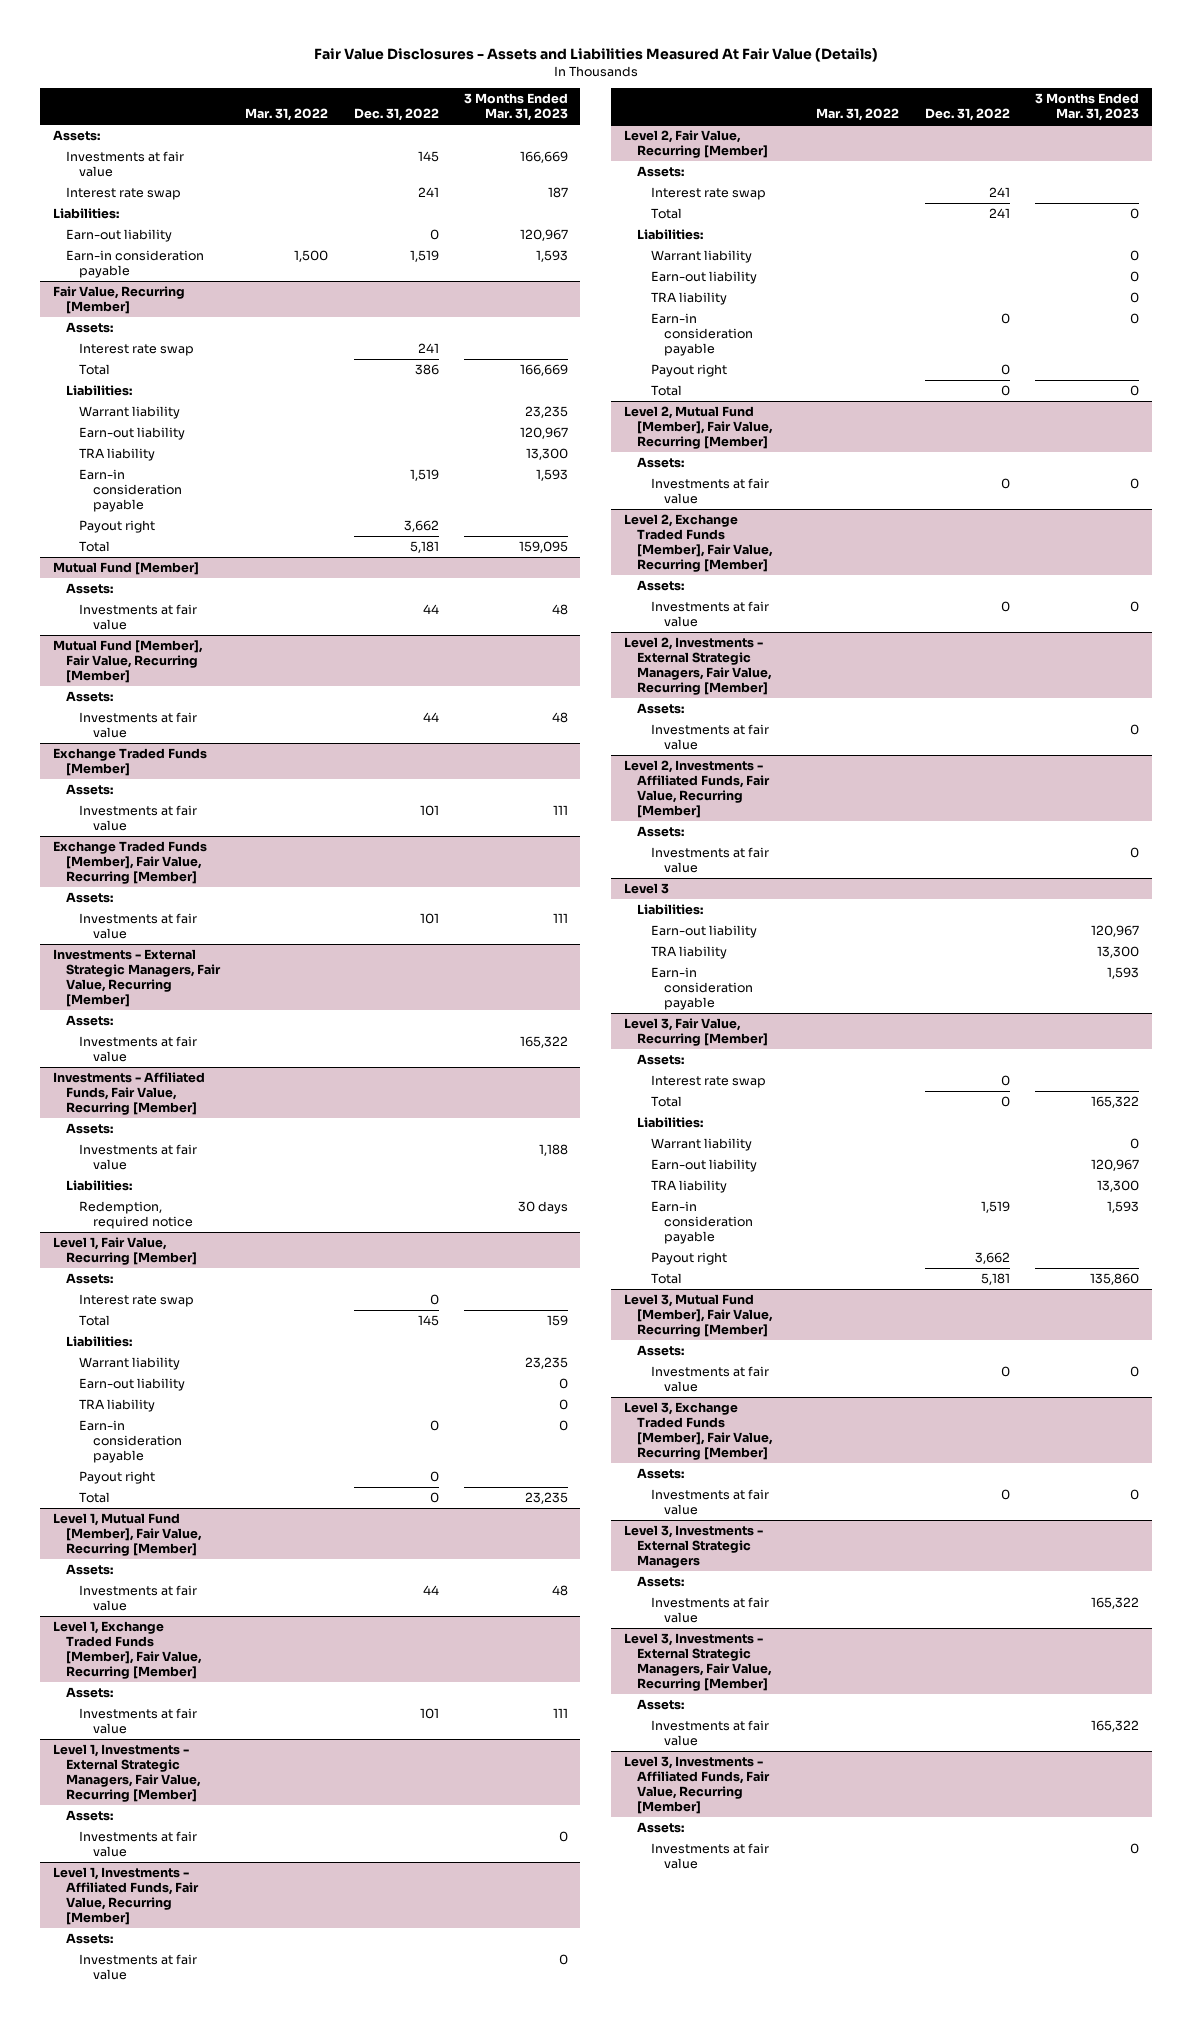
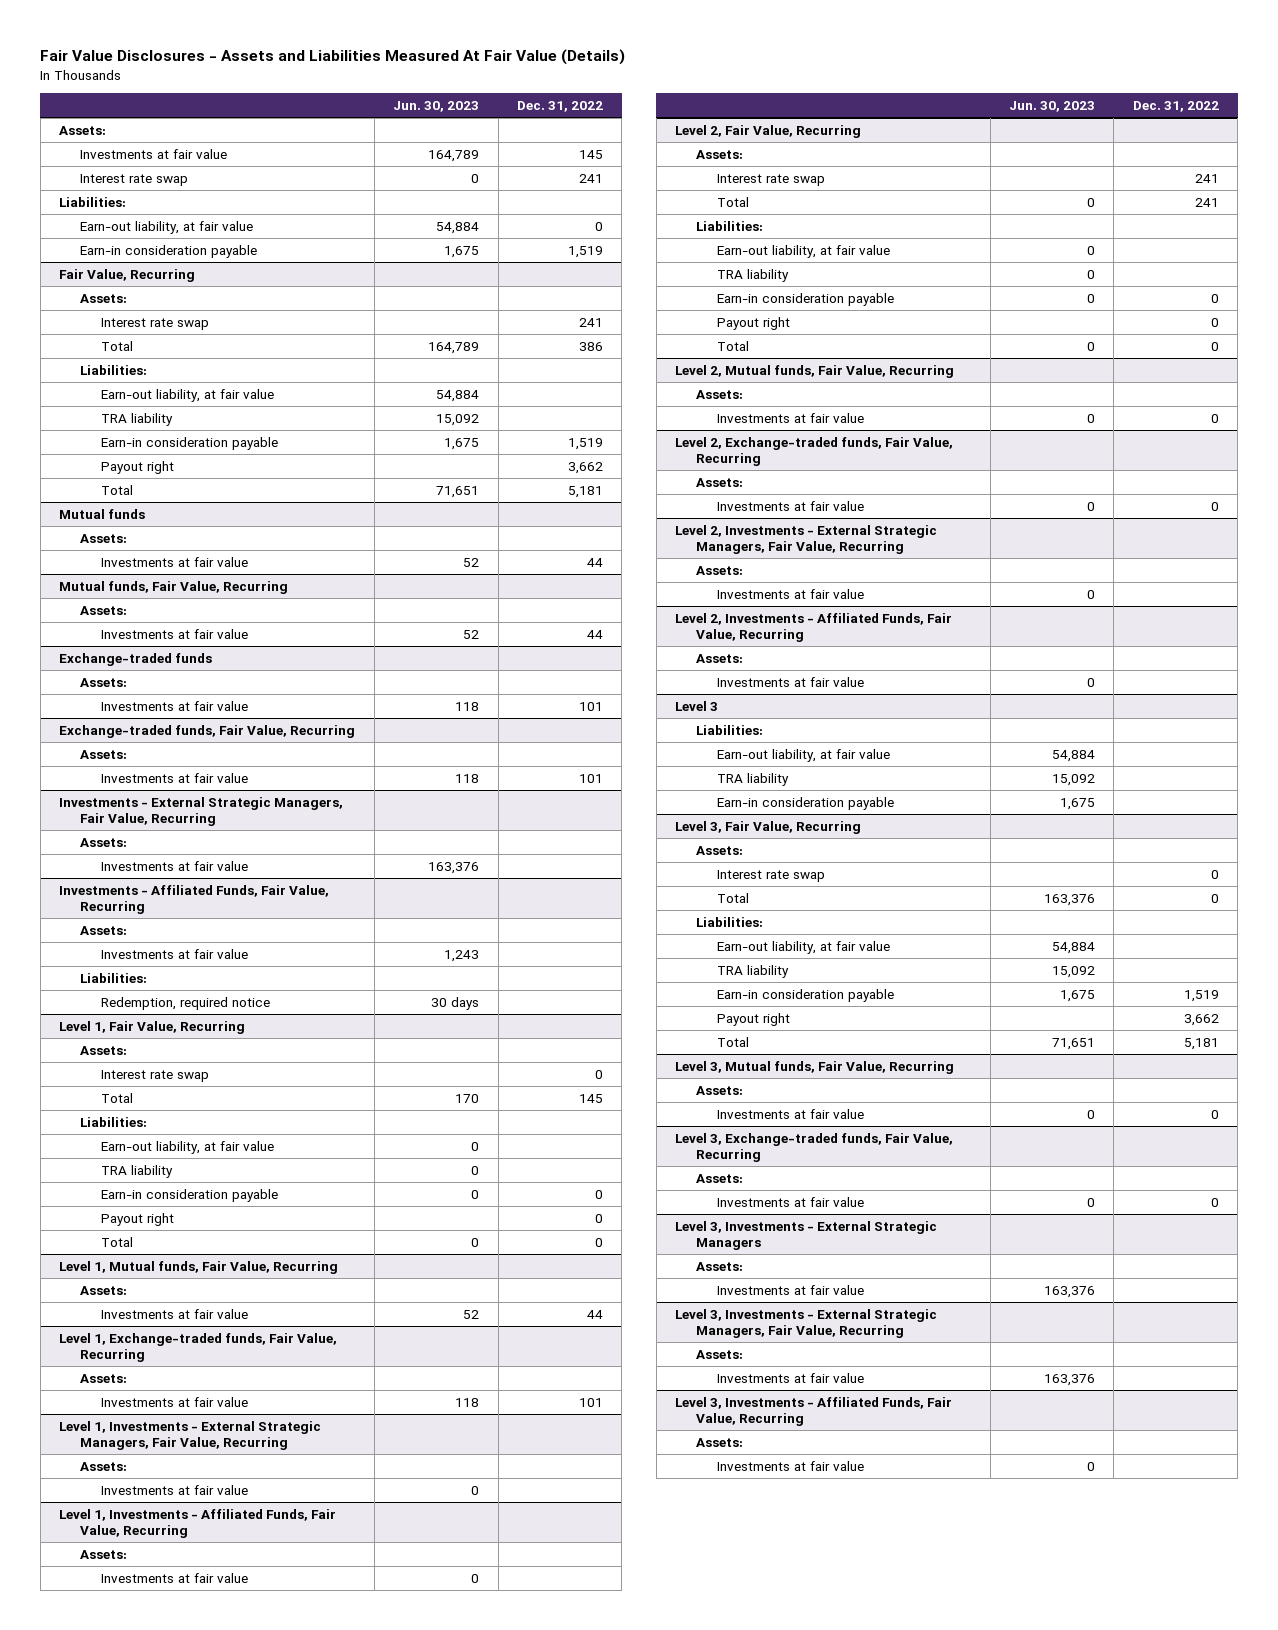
[245,108,329,122] Mar. 31, 2022 -> none
[463,93,568,122] 3 Months Ended Mar. 31, 2023 -> none
none -> [393,101,480,113] Jun. 30, 2023
[66,229,173,243] Earn-out liability -> [80,220,254,234] Earn-out liability, at fair value
[52,286,185,315] Fair Value, Recurring [Member] -> [59,268,196,282] Fair Value, Recurring
[79,406,181,420] Warrant liability -> none
[79,427,186,441] Earn-out liability -> [100,388,274,402] Earn-out liability, at fair value
[52,562,199,576] Mutual Fund [Member] -> [59,508,146,519] Mutual funds
[52,640,203,683] Mutual Fund [Member], Fair Value, Recurring [Member] -> [59,580,289,594] Mutual funds, Fair Value, Recurring
[52,748,207,777] Exchange Traded Funds [Member] -> [59,652,213,666] Exchange-traded funds
[52,841,207,884] Exchange Traded Funds [Member], Fair Value, Recurring [Member] -> [59,724,356,738] Exchange-traded funds, Fair Value, Recurring
[52,949,222,1007] Investments - External Strategic Managers, Fair Value, Recurring [Member] -> [59,796,344,826] Investments - External Strategic Managers, Fair Value, Recurring
[52,1072,205,1115] Investments - Affiliated Funds, Fair Value, Recurring [Member] -> [59,884,330,914] Investments - Affiliated Funds, Fair Value, Recurring
[52,1237,198,1266] Level 1, Fair Value, Recurring [Member] -> [59,1020,246,1034] Level 1, Fair Value, Recurring
[79,1357,181,1371] Warrant liability -> none
[79,1378,186,1392] Earn-out liability -> [100,1140,274,1154] Earn-out liability, at fair value
[52,1513,203,1556] Level 1, Mutual Fund [Member], Fair Value, Recurring [Member] -> [59,1260,339,1274] Level 1, Mutual funds, Fair Value, Recurring
[52,1621,203,1679] Level 1, Exchange Traded Funds [Member], Fair Value, Recurring [Member] -> [59,1332,338,1362] Level 1, Exchange-traded funds, Fair Value, Recurring
[52,1744,202,1802] Level 1, Investments - External Strategic Managers, Fair Value, Recurring [Member] -> [59,1420,322,1450] Level 1, Investments - External Strategic Managers, Fair Value, Recurring
[52,1867,200,1925] Level 1, Investments - Affiliated Funds, Fair Value, Recurring [Member] -> [59,1508,337,1538] Level 1, Investments - Affiliated Funds, Fair Value, Recurring
[623,130,769,159] Level 2, Fair Value, Recurring [Member] -> [675,124,862,138] Level 2, Fair Value, Recurring
[650,250,752,264] Warrant liability -> none
[650,271,757,285] Earn-out liability -> [716,244,890,258] Earn-out liability, at fair value
[623,406,774,449] Level 2, Mutual Fund [Member], Fair Value, Recurring [Member] -> [675,364,955,378] Level 2, Mutual funds, Fair Value, Recurring
[623,514,774,572] Level 2, Exchange Traded Funds [Member], Fair Value, Recurring [Member] -> [675,436,954,466] Level 2, Exchange-traded funds, Fair Value, Recurring
[623,637,773,695] Level 2, Investments - External Strategic Managers, Fair Value, Recurring [Member] -> [675,524,938,554] Level 2, Investments - External Strategic Managers, Fair Value, Recurring
[623,760,771,818] Level 2, Investments - Affiliated Funds, Fair Value, Recurring [Member] -> [675,612,953,642] Level 2, Investments - Affiliated Funds, Fair Value, Recurring
[650,925,757,939] Earn-out liability -> [716,748,890,762] Earn-out liability, at fair value
[623,1018,769,1047] Level 3, Fair Value, Recurring [Member] -> [675,820,862,834] Level 3, Fair Value, Recurring
[650,1138,752,1152] Warrant liability -> none
[650,1159,757,1173] Earn-out liability -> [716,940,890,954] Earn-out liability, at fair value
[623,1294,774,1337] Level 3, Mutual Fund [Member], Fair Value, Recurring [Member] -> [675,1060,955,1074] Level 3, Mutual funds, Fair Value, Recurring
[623,1402,774,1460] Level 3, Exchange Traded Funds [Member], Fair Value, Recurring [Member] -> [675,1132,954,1162] Level 3, Exchange-traded funds, Fair Value, Recurring
[623,1633,773,1691] Level 3, Investments - External Strategic Managers, Fair Value, Recurring [Member] -> [675,1308,938,1338] Level 3, Investments - External Strategic Managers, Fair Value, Recurring
[623,1756,771,1814] Level 3, Investments - Affiliated Funds, Fair Value, Recurring [Member] -> [675,1396,953,1426] Level 3, Investments - Affiliated Funds, Fair Value, Recurring

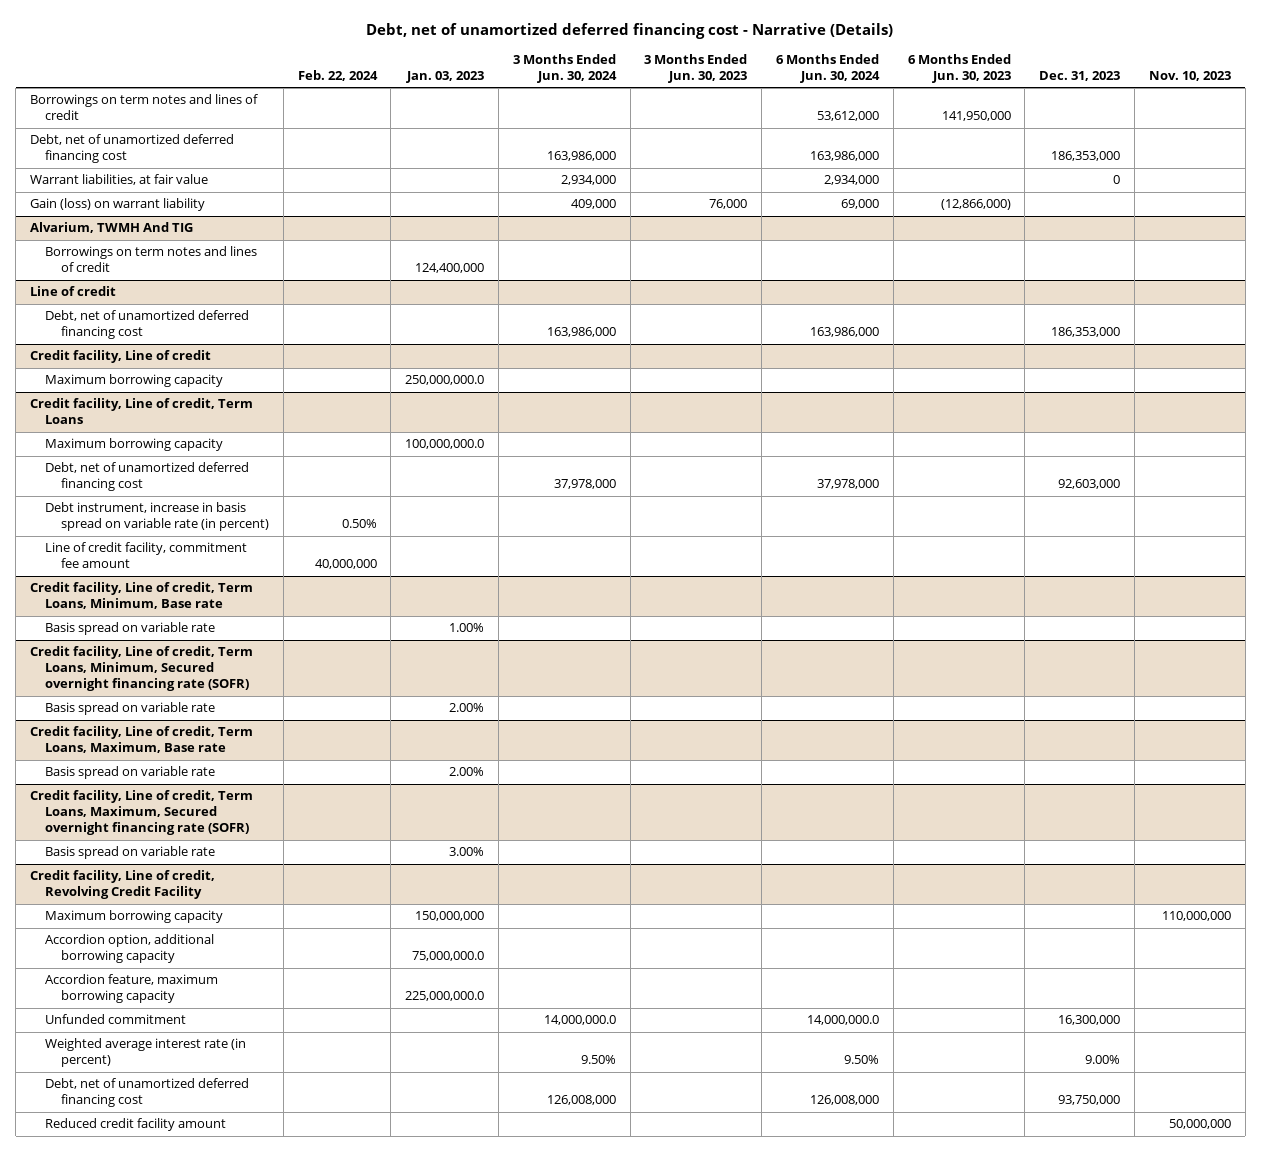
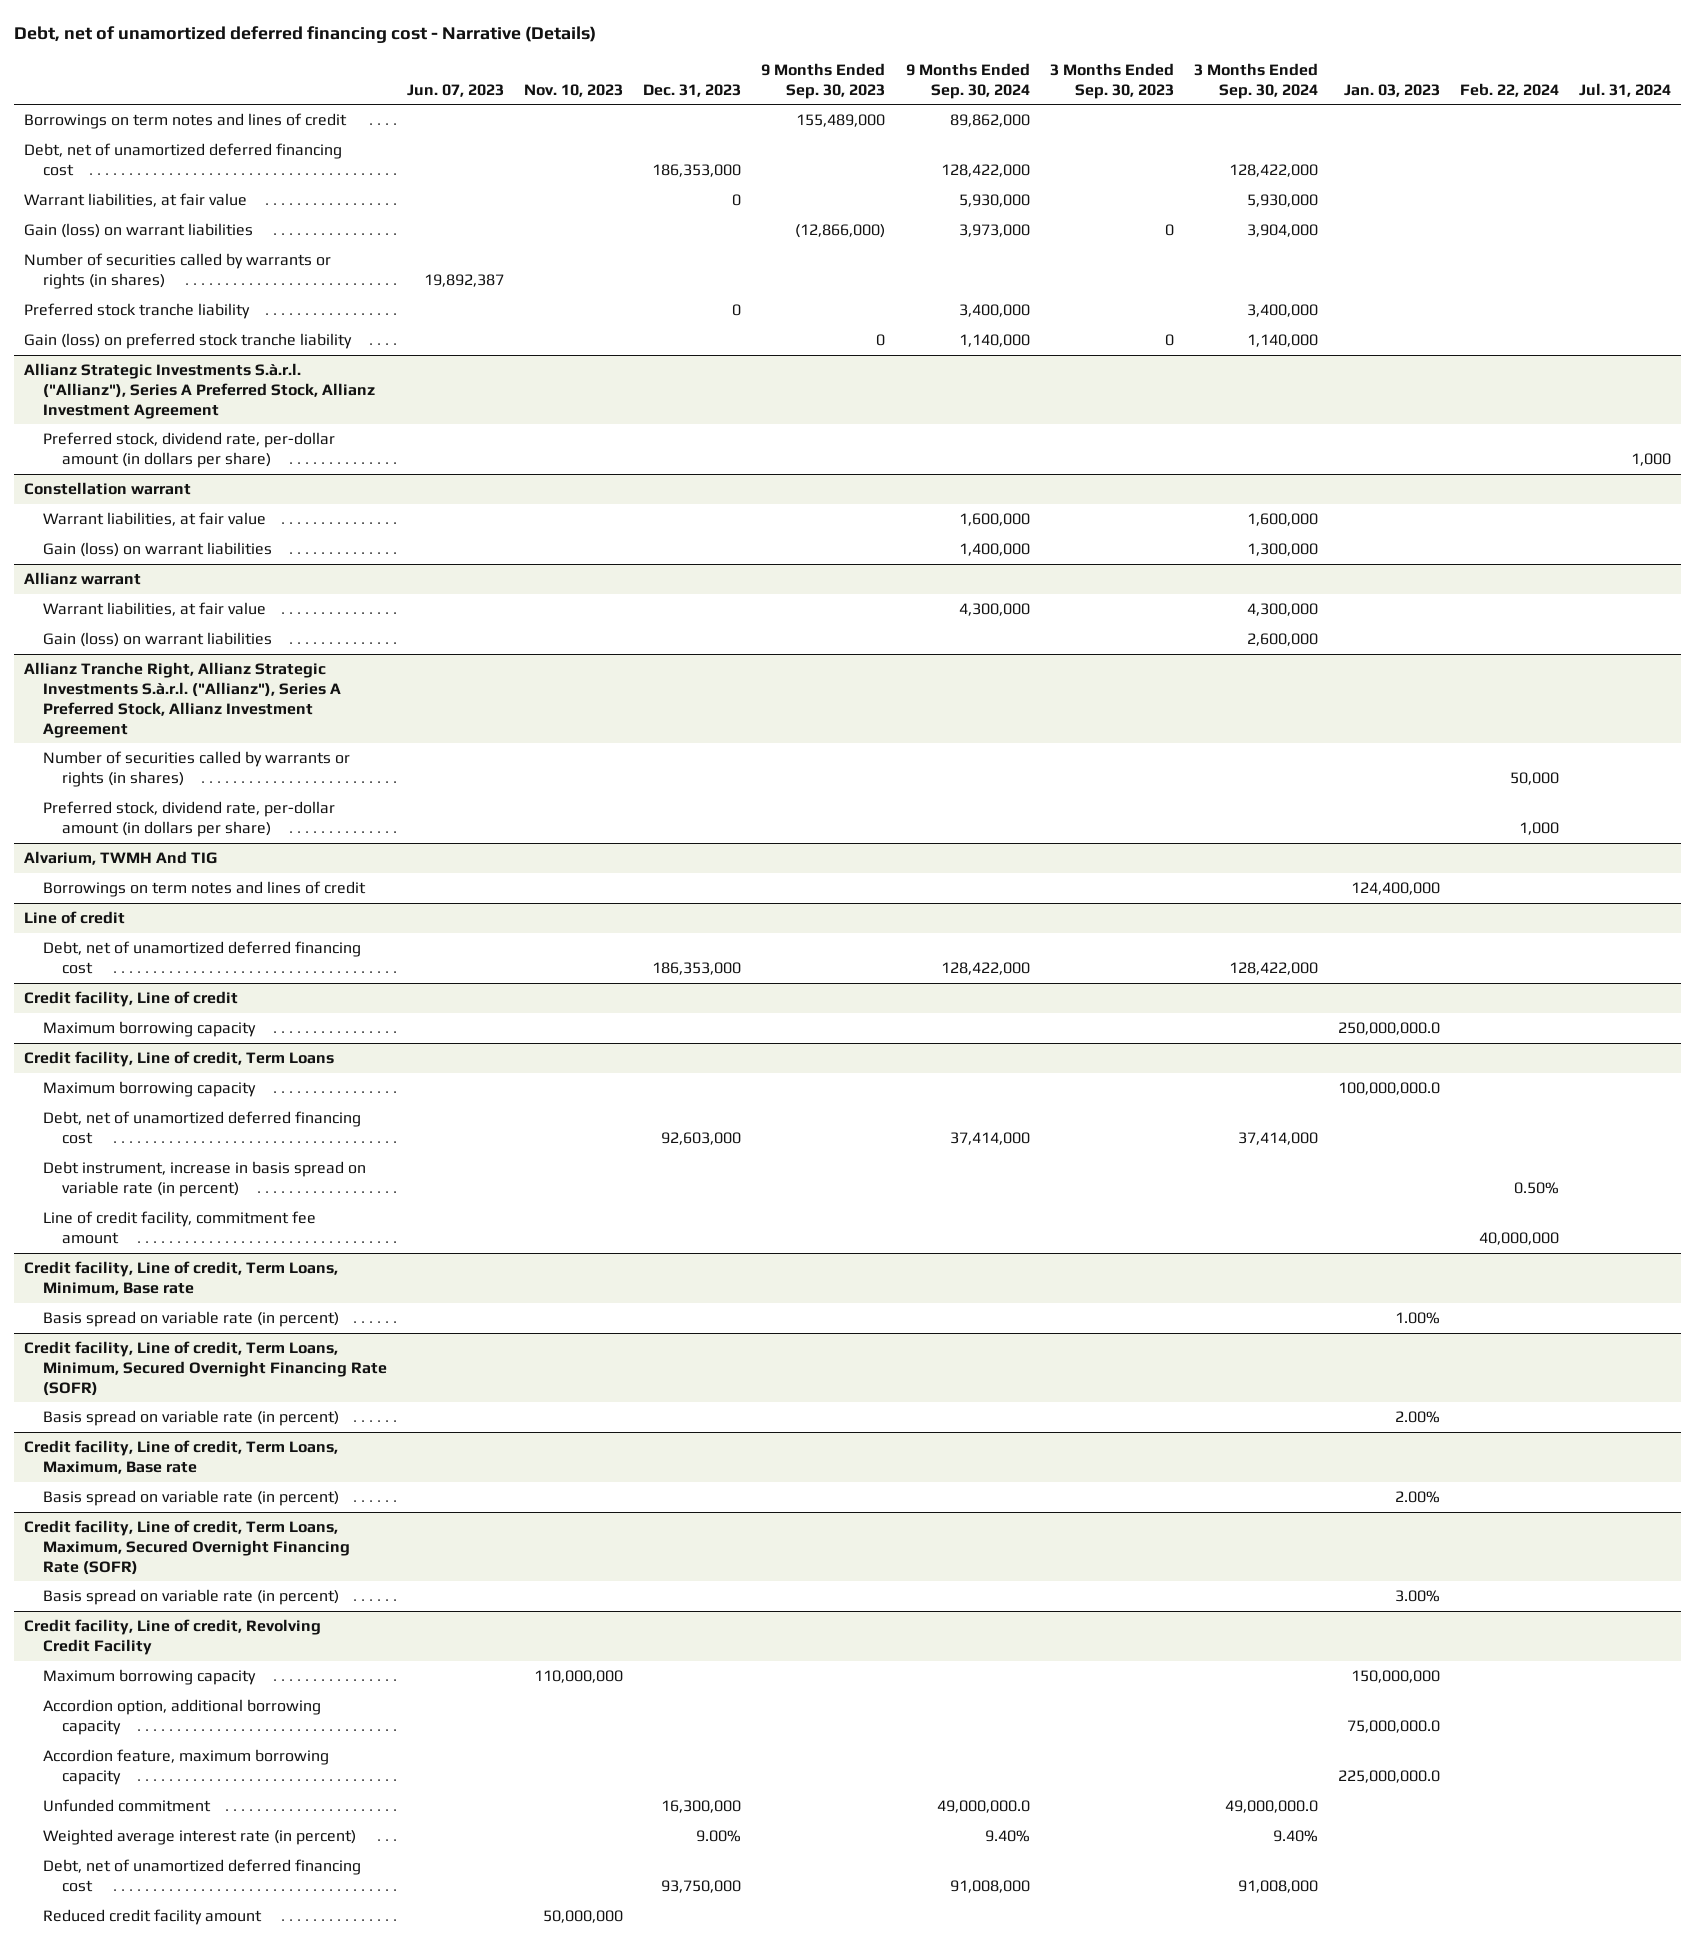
[512,53,617,83] 3 Months Ended Jun. 30, 2024 -> none
[644,53,748,83] 3 Months Ended Jun. 30, 2023 -> none
[776,53,881,83] 6 Months Ended Jun. 30, 2024 -> none
[907,53,1011,83] 6 Months Ended Jun. 30, 2023 -> none
none -> [407,83,505,97] Jun. 07, 2023
none -> [761,62,886,99] 9 Months Ended Sep. 30, 2023
none -> [905,62,1030,99] 9 Months Ended Sep. 30, 2024
none -> [1049,62,1174,99] 3 Months Ended Sep. 30, 2023
none -> [1193,62,1318,99] 3 Months Ended Sep. 30, 2024
none -> [1578,82,1671,97] Jul. 31, 2024
[29,198,205,212] Gain (loss) on warrant liability -> [24,222,254,238] Gain (loss) on warrant liabilities
none -> [24,252,332,289] Number of securities called by warrants or rights (in shares)
none -> [24,302,251,319] Preferred stock tranche liability
none -> [24,332,353,349] Gain (loss) on preferred stock tranche liability
none -> [24,362,376,419] Allianz Strategic Investments S.à.r.l. ("Allianz"), Series A Preferred Stock, Allianz Investment Agreement
none -> [43,431,336,468] Preferred stock, dividend rate, per-dollar amount (in dollars per share)
none -> [24,481,192,495] Constellation warrant
none -> [43,511,267,526] Warrant liabilities, at fair value
none -> [43,541,273,557] Gain (loss) on warrant liabilities
none -> [24,571,142,585] Allianz warrant
none -> [43,601,267,616] Warrant liabilities, at fair value
none -> [43,631,273,647] Gain (loss) on warrant liabilities
none -> [24,661,342,738] Allianz Tranche Right, Allianz Strategic Investments S.à.r.l. ("Allianz"), Series A Preferred Stock, Allianz Investment Agreement
none -> [43,750,351,787] Number of securities called by warrants or rights (in shares)
none -> [43,800,336,837] Preferred stock, dividend rate, per-dollar amount (in dollars per share)
[45,622,216,636] Basis spread on variable rate -> [43,1310,340,1327] Basis spread on variable rate (in percent)
[29,646,253,692] Credit facility, Line of credit, Term Loans, Minimum, Secured overnight financing rate (SOFR) -> [24,1340,388,1396] Credit facility, Line of credit, Term Loans, Minimum, Secured Overnight Financing Rate (SOFR)
[45,702,216,716] Basis spread on variable rate -> [43,1409,340,1426] Basis spread on variable rate (in percent)
[45,766,216,780] Basis spread on variable rate -> [43,1489,340,1506] Basis spread on variable rate (in percent)
[29,790,253,836] Credit facility, Line of credit, Term Loans, Maximum, Secured overnight financing rate (SOFR) -> [24,1519,351,1575] Credit facility, Line of credit, Term Loans, Maximum, Secured Overnight Financing Rate (SOFR)
[45,846,216,860] Basis spread on variable rate -> [43,1588,340,1605] Basis spread on variable rate (in percent)

